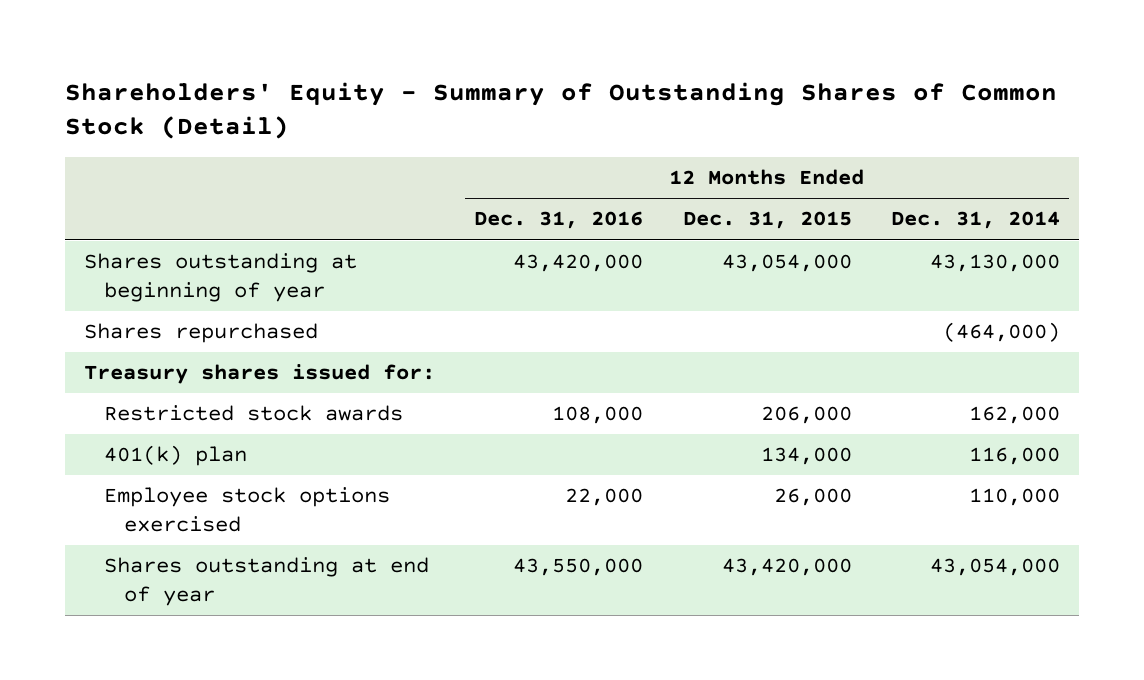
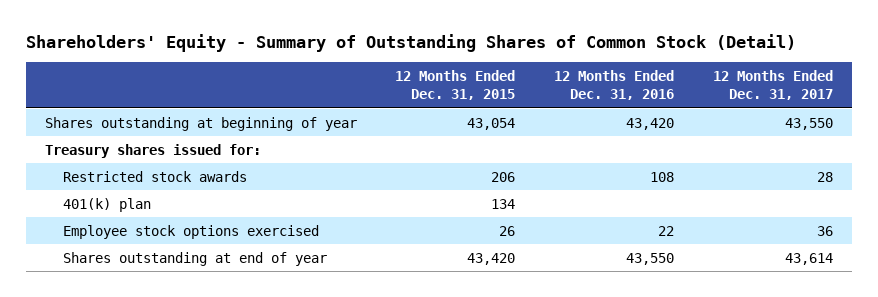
[890,211,1060,230] Dec. 31, 2014 -> none
none -> [712,69,833,101] 12 Months Ended Dec. 31, 2017
[84,323,319,344] Shares repurchased -> none
[513,254,644,273] 43,420,000 -> [626,117,675,130] 43,420
[721,254,852,273] 43,054,000 -> [467,117,516,130] 43,054
[552,406,644,425] 108,000 -> [650,171,675,182] 108
[760,406,852,425] 206,000 -> [491,171,516,182] 206
[760,447,852,466] 134,000 -> [491,198,516,209] 134
[565,488,644,507] 22,000 -> [658,225,675,236] 22
[773,488,852,507] 26,000 -> [499,225,516,236] 26
[513,558,644,577] 43,550,000 -> [626,252,675,265] 43,550
[721,558,852,577] 43,420,000 -> [467,252,516,265] 43,420

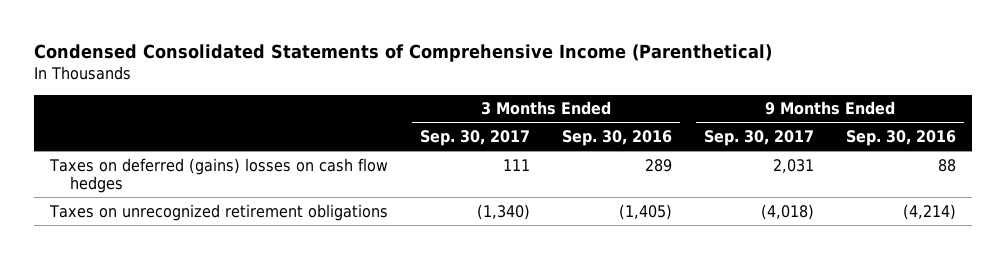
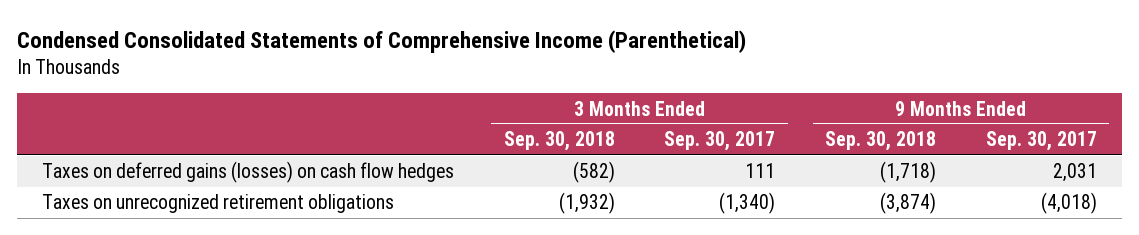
[561,130,672,147] Sep. 30, 2016 -> none
[845,130,956,147] Sep. 30, 2016 -> none
none -> [503,131,615,152] Sep. 30, 2018
none -> [825,131,937,152] Sep. 30, 2018
[49,157,389,193] Taxes on deferred (gains) losses on cash flow hedges -> [42,161,455,184] Taxes on deferred gains (losses) on cash flow hedges

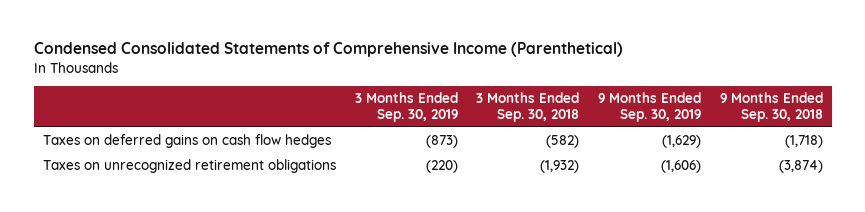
[664,131,776,152] Sep. 30, 2017 -> none
[985,131,1097,152] Sep. 30, 2017 -> none
none -> [354,92,458,122] 3 Months Ended Sep. 30, 2019
none -> [597,92,701,122] 9 Months Ended Sep. 30, 2019
[42,161,455,184] Taxes on deferred gains (losses) on cash flow hedges -> [42,134,331,149] Taxes on deferred gains on cash flow hedges

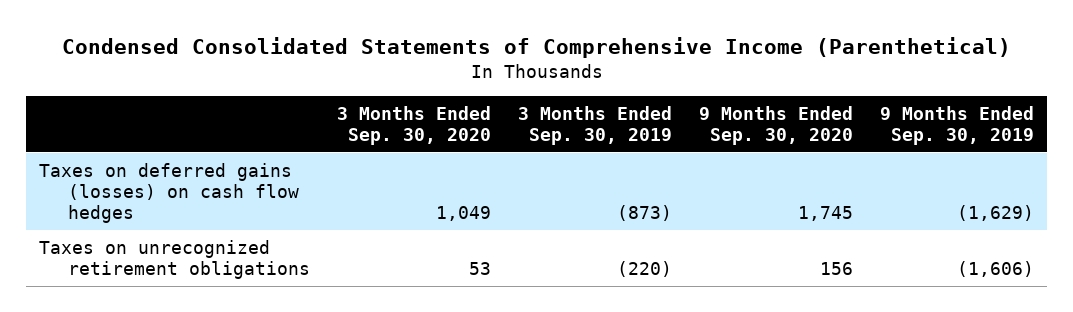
[476,92,580,122] 3 Months Ended Sep. 30, 2018 -> none
[719,92,823,122] 9 Months Ended Sep. 30, 2018 -> none
none -> [336,105,491,145] 3 Months Ended Sep. 30, 2020
none -> [698,105,853,145] 9 Months Ended Sep. 30, 2020
[42,134,331,149] Taxes on deferred gains on cash flow hedges -> [39,162,299,224] Taxes on deferred gains (losses) on cash flow hedges

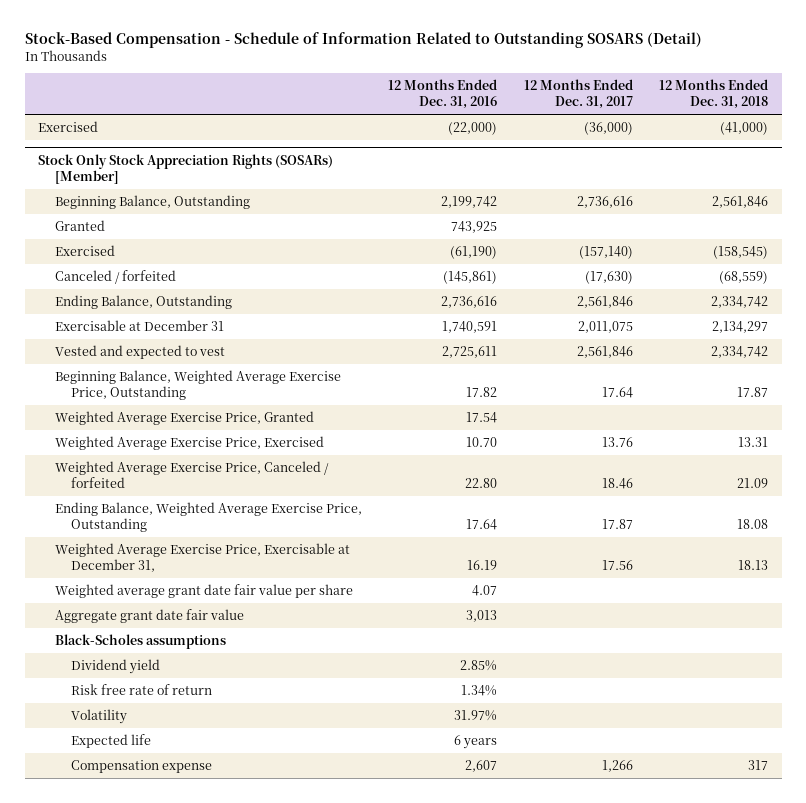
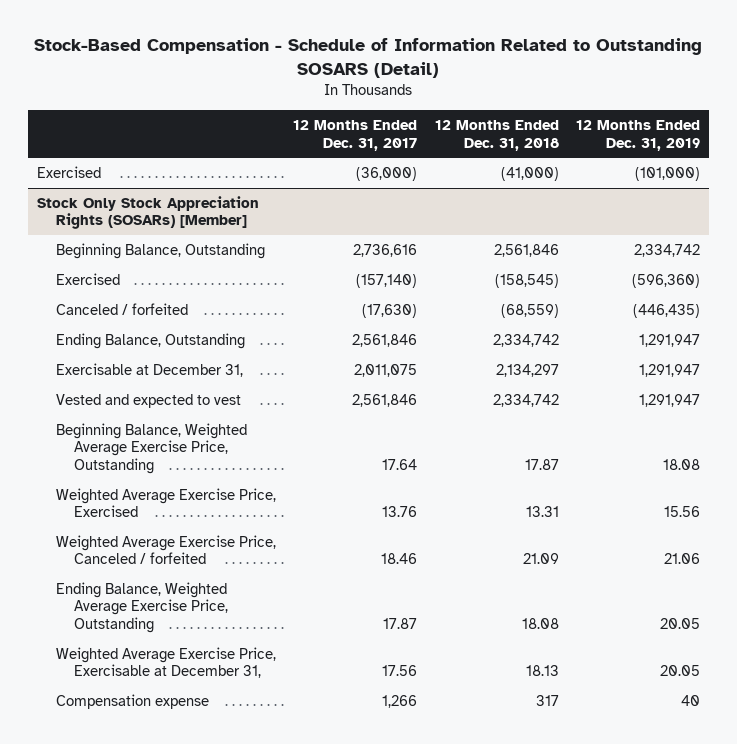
[388,79,498,110] 12 Months Ended Dec. 31, 2016 -> none
none -> [576,120,701,151] 12 Months Ended Dec. 31, 2019
[54,220,105,232] Granted -> none
[54,320,224,332] Exercisable at December 31 -> [55,362,243,377] Exercisable at December 31,
[54,411,314,426] Weighted Average Exercise Price, Granted -> none
[54,584,353,599] Weighted average grant date fair value per share -> none
[54,609,244,624] Aggregate grant date fair value -> none
[54,634,226,650] Black-Scholes assumptions -> none
[70,659,160,675] Dividend yield -> none
[70,684,212,696] Risk free rate of return -> none
[70,709,127,725] Volatility -> none
[70,734,151,749] Expected life -> none

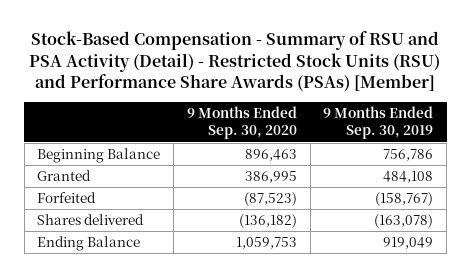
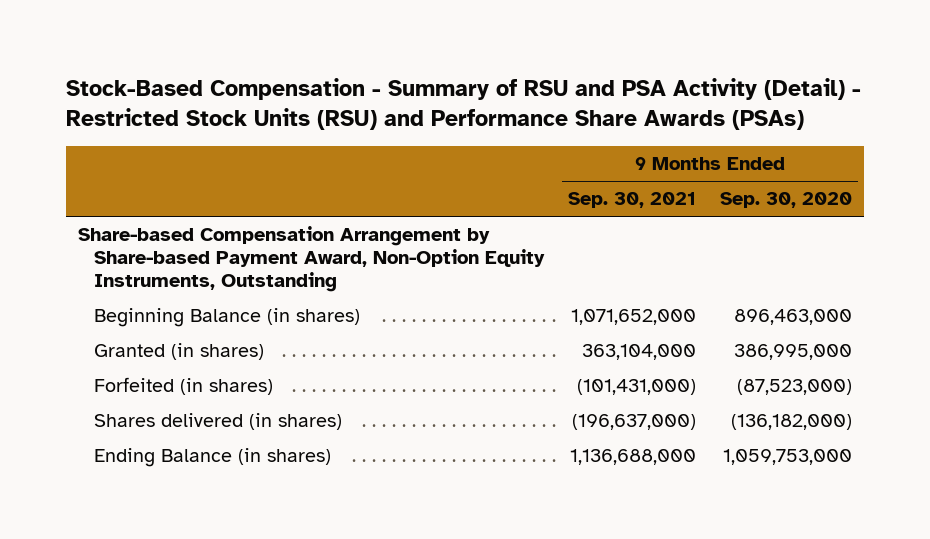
[29,31,441,92] Stock-Based Compensation - Summary of RSU and PSA Activity (Detail) - Restricted Stock Units (RSU) and Performance Share Awards (PSAs) [Member] -> [66,78,862,131] Stock-Based Compensation - Summary of RSU and PSA Activity (Detail) - Restricted Stock Units (RSU) and Performance Share Awards (PSAs)
[323,105,434,140] 9 Months Ended Sep. 30, 2019 -> none
none -> [567,192,696,209] Sep. 30, 2021
none -> [78,226,545,293] Share-based Compensation Arrangement by Share-based Payment Award, Non-Option Equity Instruments, Outstanding
[37,148,161,164] Beginning Balance -> [93,308,360,328] Beginning Balance (in shares)
[244,149,297,162] 896,463 -> [733,309,852,326] 896,463,000
[37,170,92,182] Granted -> [93,343,264,361] Granted (in shares)
[244,171,297,184] 386,995 -> [733,344,852,361] 386,995,000
[37,192,97,204] Forfeited -> [93,377,273,396] Forfeited (in shares)
[243,192,297,207] (87,523) -> [736,379,852,396] (87,523,000)
[37,214,145,226] Shares delivered -> [93,413,342,431] Shares delivered (in shares)
[238,214,297,229] (136,182) -> [730,414,852,431] (136,182,000)
[37,236,141,252] Ending Balance -> [93,448,331,468] Ending Balance (in shares)
[235,237,297,250] 1,059,753 -> [722,449,852,466] 1,059,753,000

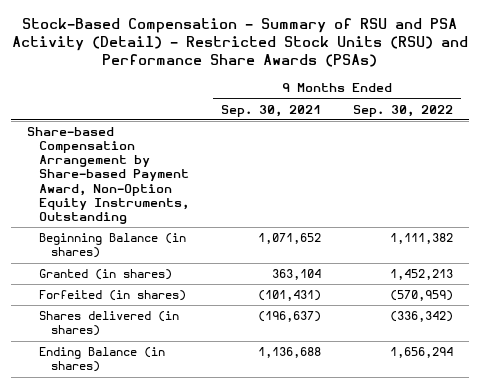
[719,192,852,209] Sep. 30, 2020 -> none
none -> [353,104,454,117] Sep. 30, 2022
[570,309,696,326] 1,071,652,000 -> [257,233,321,245] 1,071,652
[581,344,696,361] 363,104,000 -> [271,269,321,281] 363,104
[576,379,696,396] (101,431,000) -> [257,290,321,302] (101,431)
[571,414,696,431] (196,637,000) -> [257,311,321,323] (196,637)
[569,449,696,466] 1,136,688,000 -> [257,347,321,359] 1,136,688

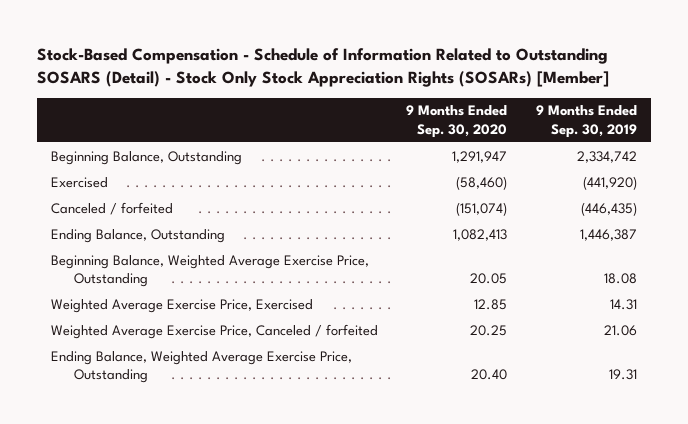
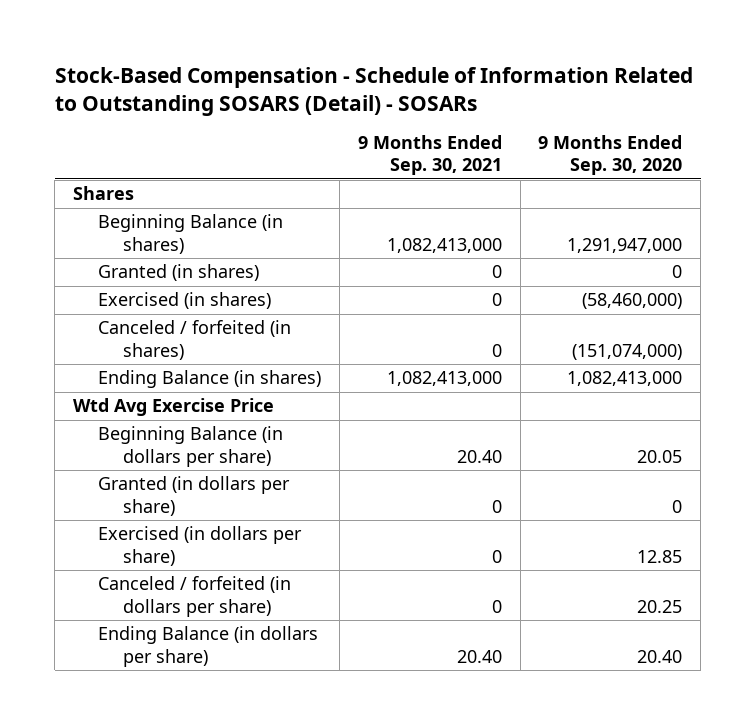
[37,47,610,87] Stock-Based Compensation - Schedule of Information Related to Outstanding SOSARS (Detail) - Stock Only Stock Appreciation Rights (SOSARs) [Member] -> [54,66,693,116] Stock-Based Compensation - Schedule of Information Related to Outstanding SOSARS (Detail) - SOSARs
[535,105,637,138] 9 Months Ended Sep. 30, 2019 -> none
none -> [357,135,502,176] 9 Months Ended Sep. 30, 2021
none -> [72,186,134,201] Shares
[51,150,243,165] Beginning Balance, Outstanding -> [98,214,284,254] Beginning Balance (in shares)
[452,150,508,163] 1,291,947 -> [567,237,683,253] 1,291,947,000
none -> [98,264,260,282] Granted (in shares)
[51,176,109,188] Exercised -> [98,292,272,310] Exercised (in shares)
[456,175,508,190] (58,460) -> [582,293,683,310] (58,460,000)
[51,201,174,215] Canceled / forfeited -> [98,320,292,360] Canceled / forfeited (in shares)
[456,201,508,216] (151,074) -> [572,343,683,360] (151,074,000)
[51,228,226,243] Ending Balance, Outstanding -> [98,370,322,389] Ending Balance (in shares)
[453,228,508,241] 1,082,413 -> [567,371,683,387] 1,082,413,000
none -> [72,398,274,417] Wtd Avg Exercise Price
[51,254,370,288] Beginning Balance, Weighted Average Exercise Price, Outstanding -> [98,426,284,467] Beginning Balance (in dollars per share)
none -> [98,476,291,516] Granted (in dollars per share)
[51,298,314,313] Weighted Average Exercise Price, Exercised -> [98,526,303,566] Exercised (in dollars per share)
[51,323,379,339] Weighted Average Exercise Price, Canceled / forfeited -> [98,576,292,617] Canceled / forfeited (in dollars per share)
[51,350,353,384] Ending Balance, Weighted Average Exercise Price, Outstanding -> [98,626,319,667] Ending Balance (in dollars per share)

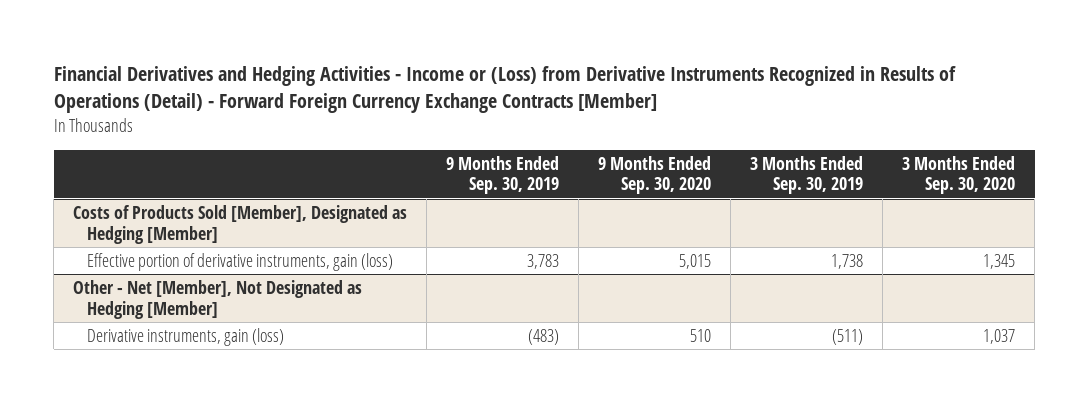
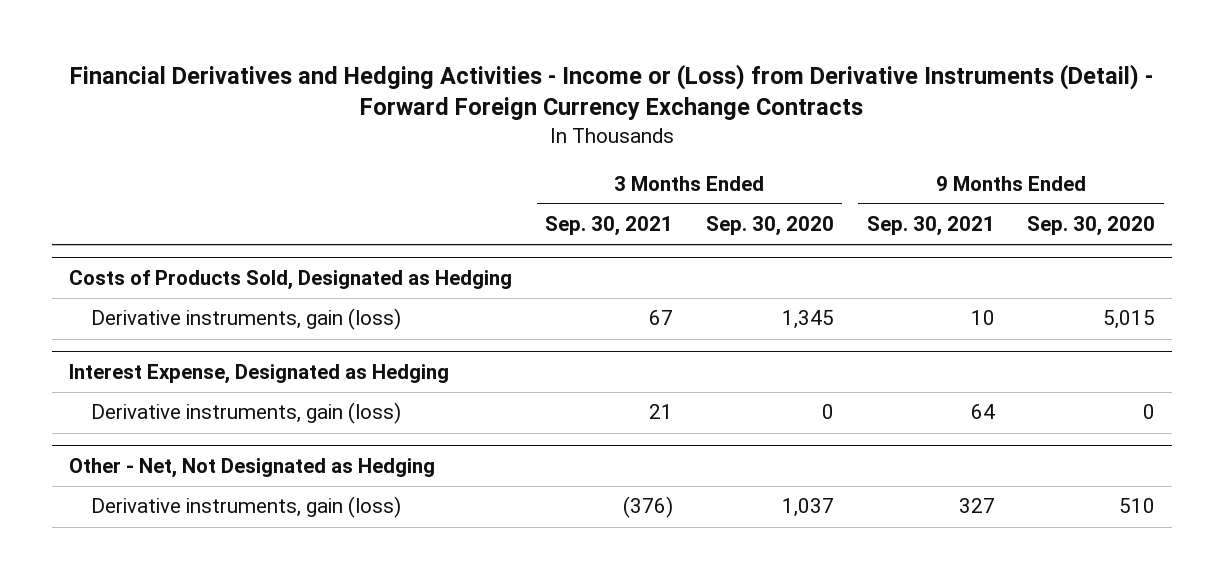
[53,66,956,114] Financial Derivatives and Hedging Activities - Income or (Loss) from Derivative Instruments Recognized in Results of Operations (Detail) - Forward Foreign Currency Exchange Contracts [Member] -> [70,63,1154,121] Financial Derivatives and Hedging Activities - Income or (Loss) from Derivative Instruments (Detail) - Forward Foreign Currency Exchange Contracts
[446,155,560,195] 9 Months Ended Sep. 30, 2019 -> none
[750,155,864,195] 3 Months Ended Sep. 30, 2019 -> none
none -> [544,216,673,237] Sep. 30, 2021
none -> [866,216,995,237] Sep. 30, 2021
[73,204,408,244] Costs of Products Sold [Member], Designated as Hedging [Member] -> [68,270,512,291] Costs of Products Sold, Designated as Hedging
[87,252,394,271] Effective portion of derivative instruments, gain (loss) -> [91,308,402,331] Derivative instruments, gain (loss)
none -> [68,364,449,385] Interest Expense, Designated as Hedging
none -> [91,402,402,425] Derivative instruments, gain (loss)
[73,279,363,319] Other - Net [Member], Not Designated as Hedging [Member] -> [68,458,435,479] Other - Net, Not Designated as Hedging

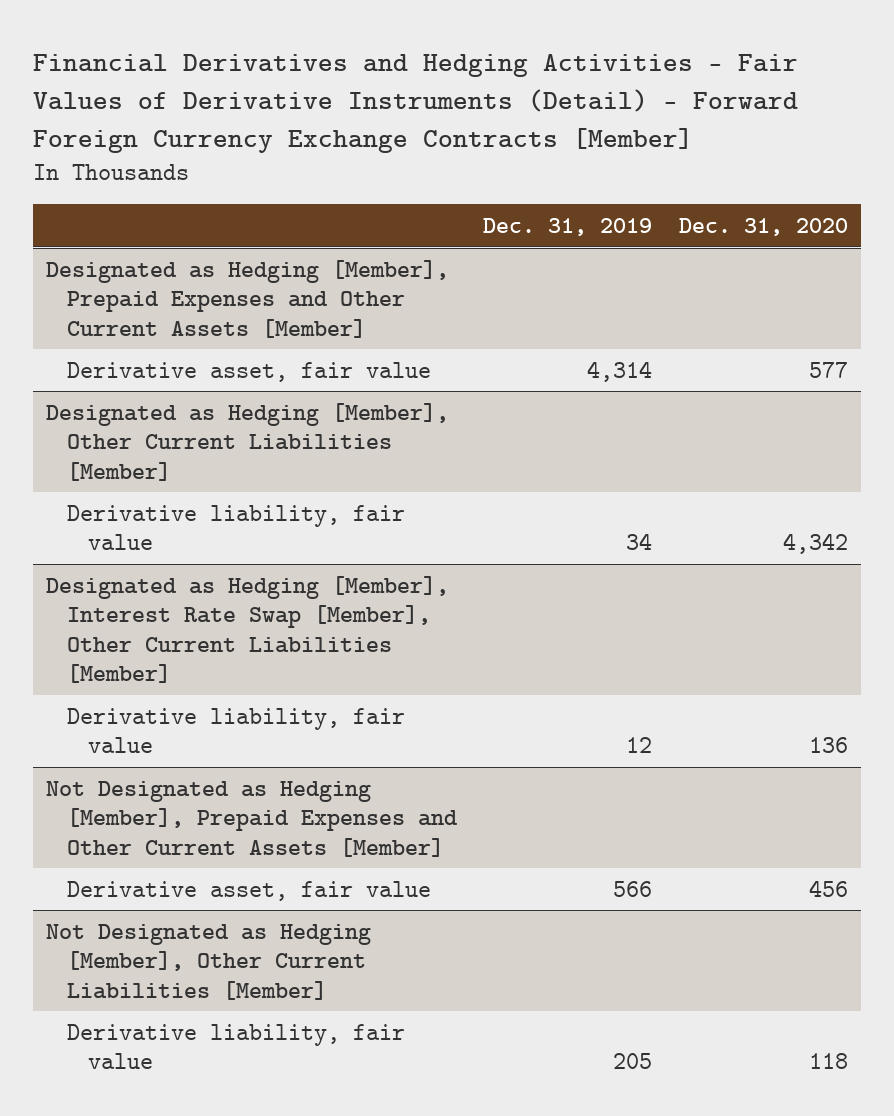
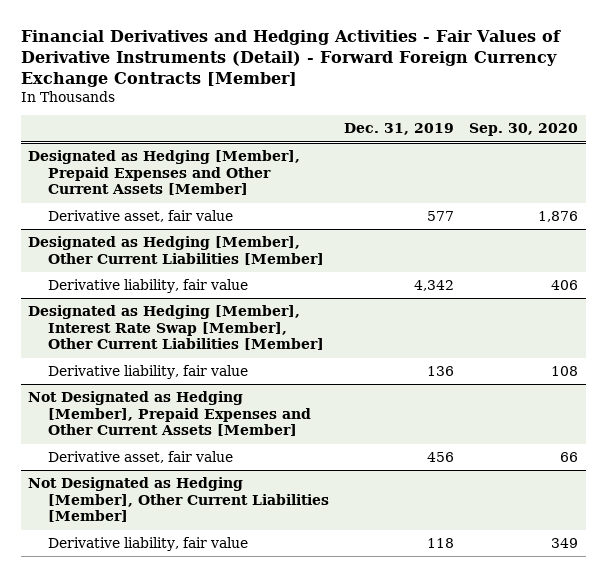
[678,217,848,236] Dec. 31, 2020 -> none
none -> [469,123,579,137] Sep. 30, 2020
[587,360,653,382] 4,314 -> [427,211,455,222] 577
[626,533,653,551] 34 -> [414,280,455,292] 4,342
[626,737,653,754] 12 -> [427,366,455,377] 136
[613,880,653,897] 566 -> [427,452,455,463] 456
[613,1053,653,1070] 205 -> [427,538,455,549] 118

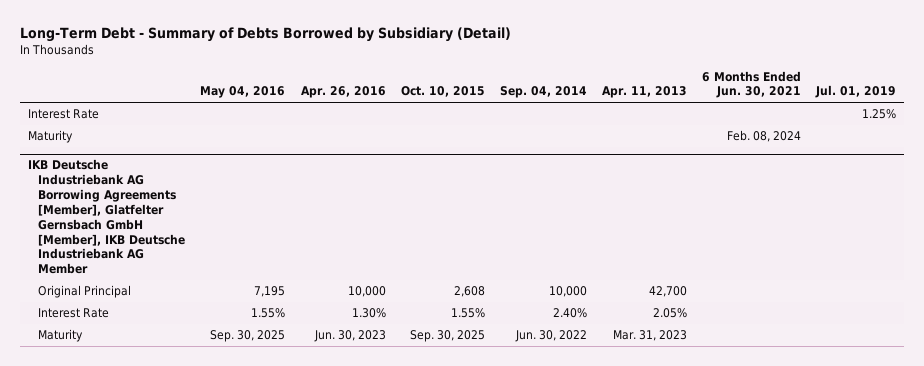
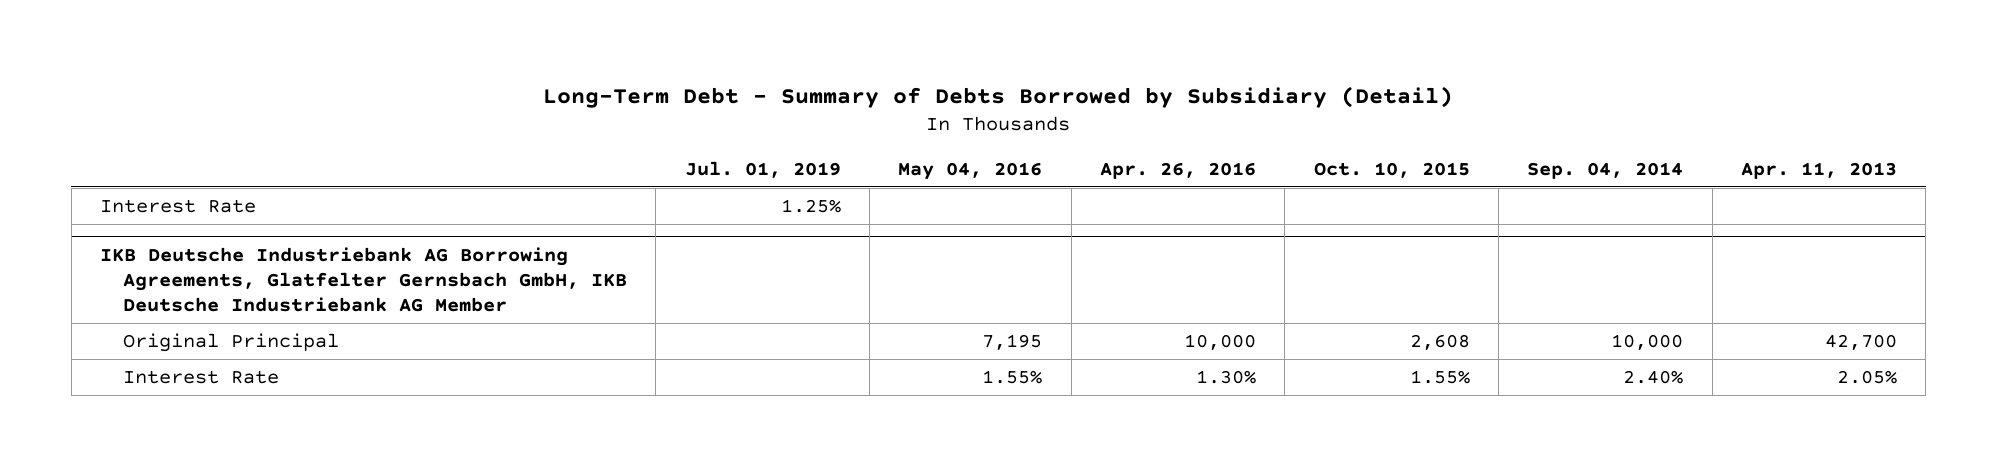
[701,70,801,99] 6 Months Ended Jun. 30, 2021 -> none
[27,130,73,144] Maturity -> none
[27,159,186,275] IKB Deutsche Industriebank AG Borrowing Agreements [Member], Glatfelter Gernsbach GmbH [Member], IKB Deutsche Industriebank AG Member -> [100,246,627,313] IKB Deutsche Industriebank AG Borrowing Agreements, Glatfelter Gernsbach GmbH, IKB Deutsche Industriebank AG Member
[38,329,84,343] Maturity -> none

